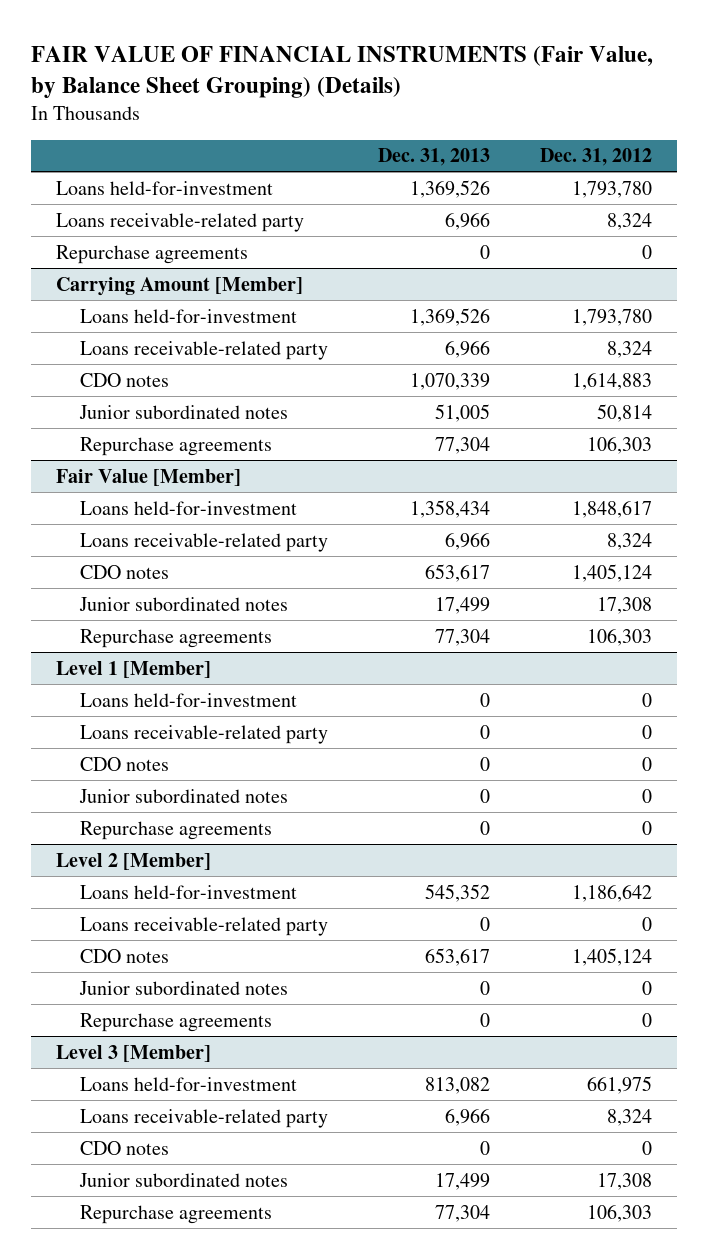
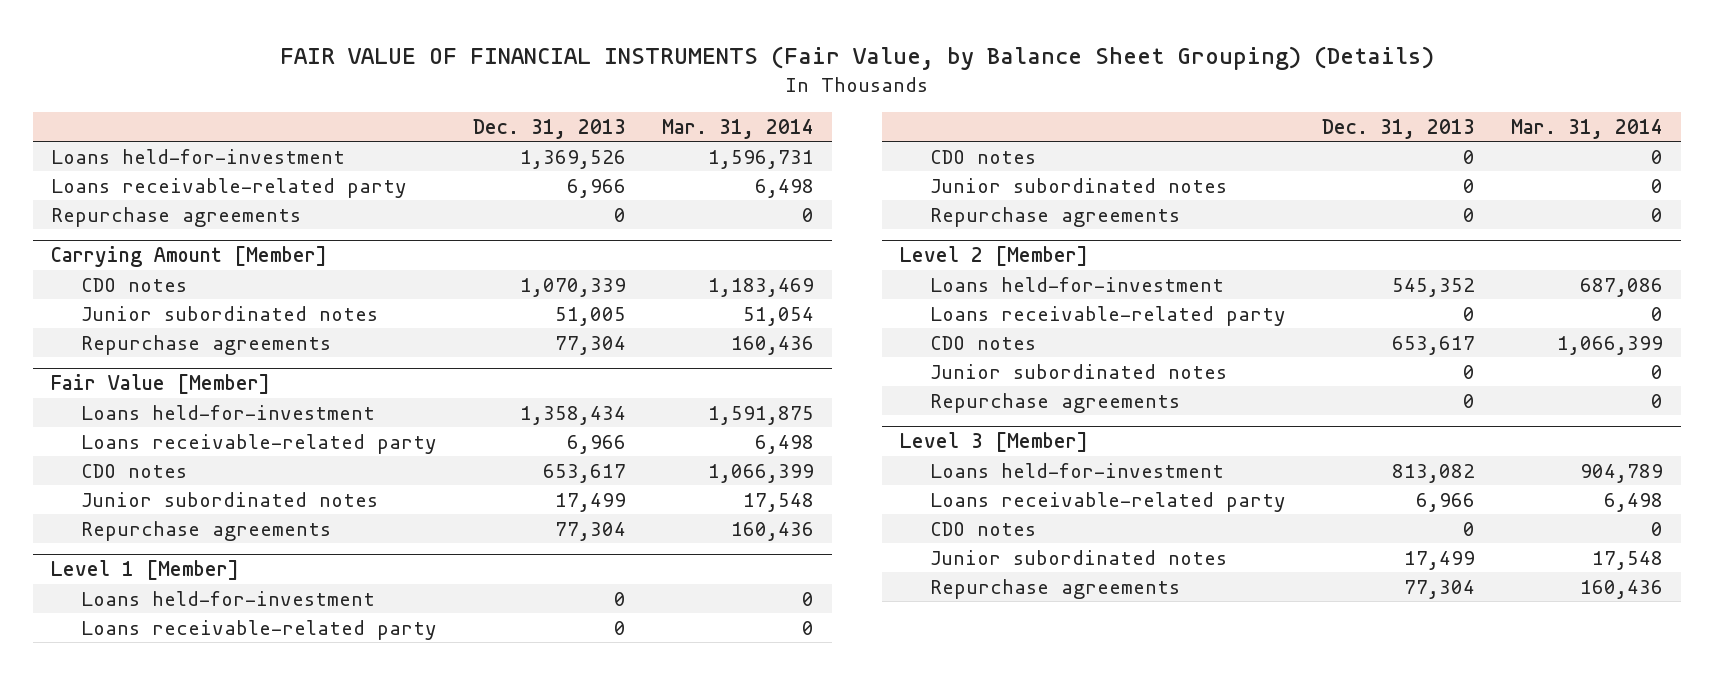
[539,148,652,167] Dec. 31, 2012 -> none
none -> [661,118,814,139] Mar. 31, 2014
[79,308,297,323] Loans held-for-investment -> none
[79,340,328,360] Loans receivable-related party -> none

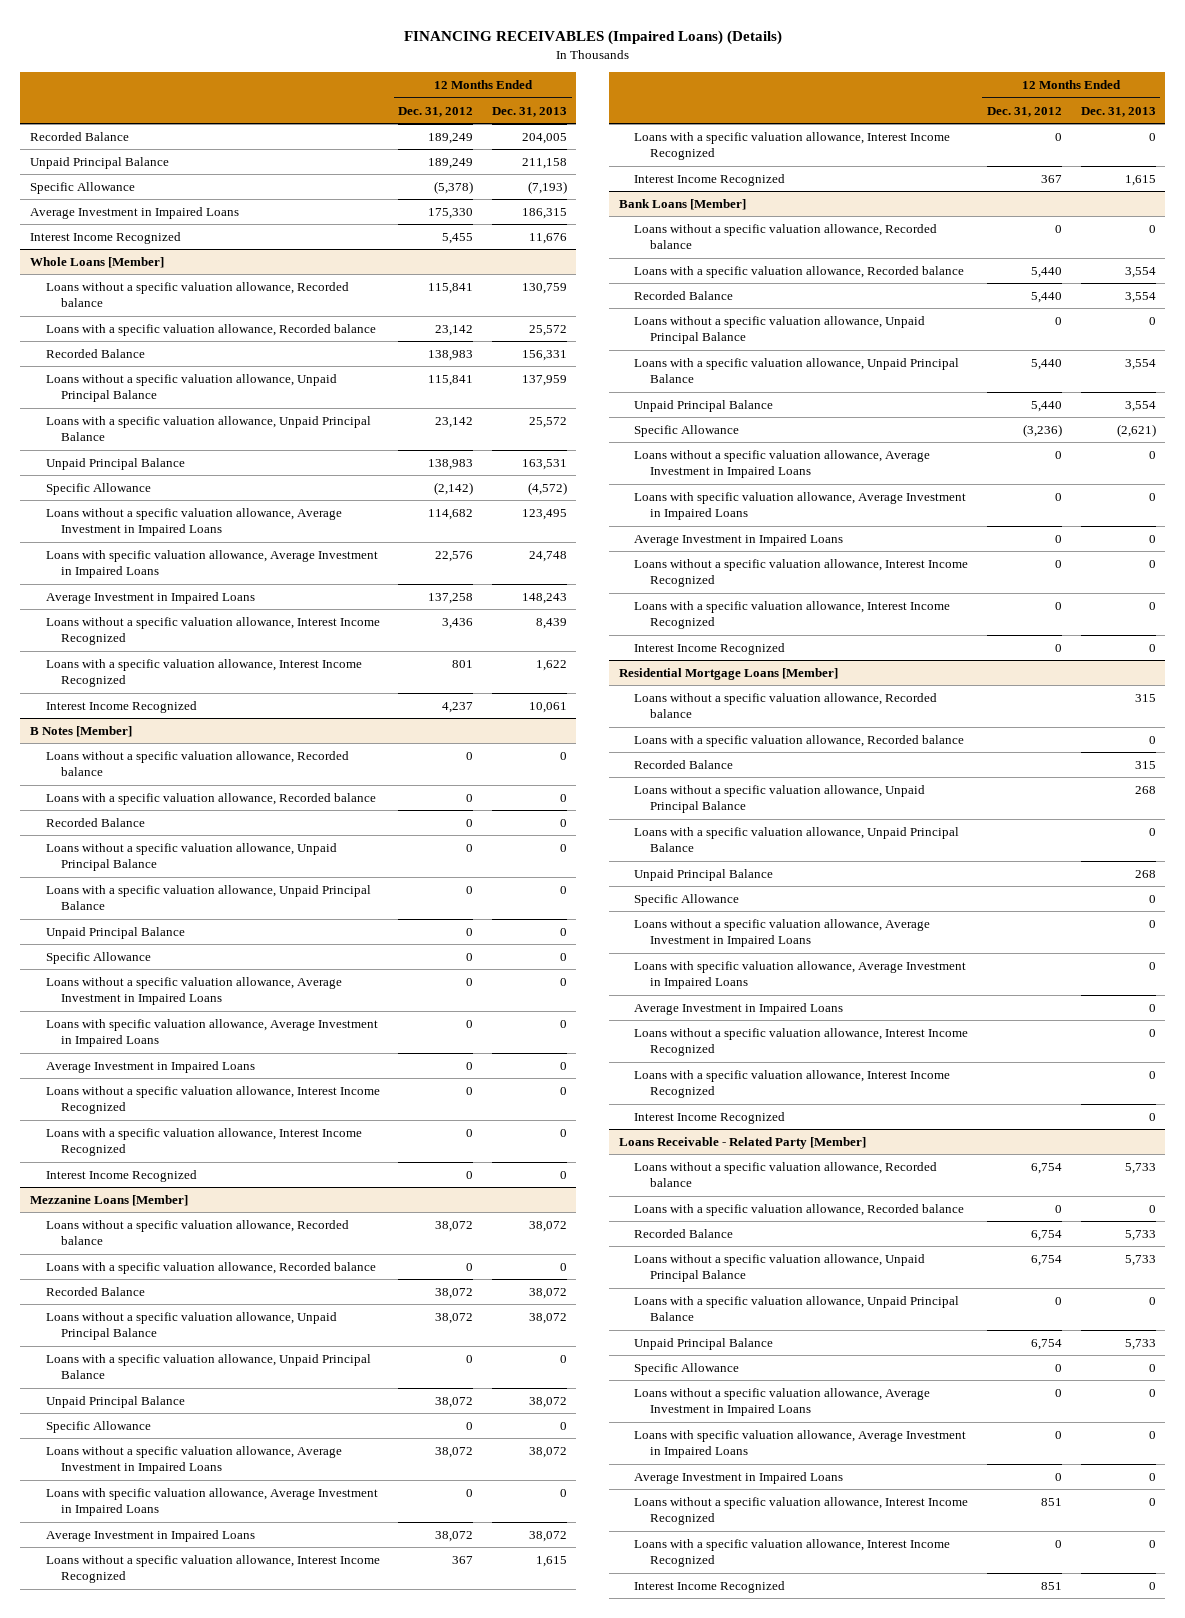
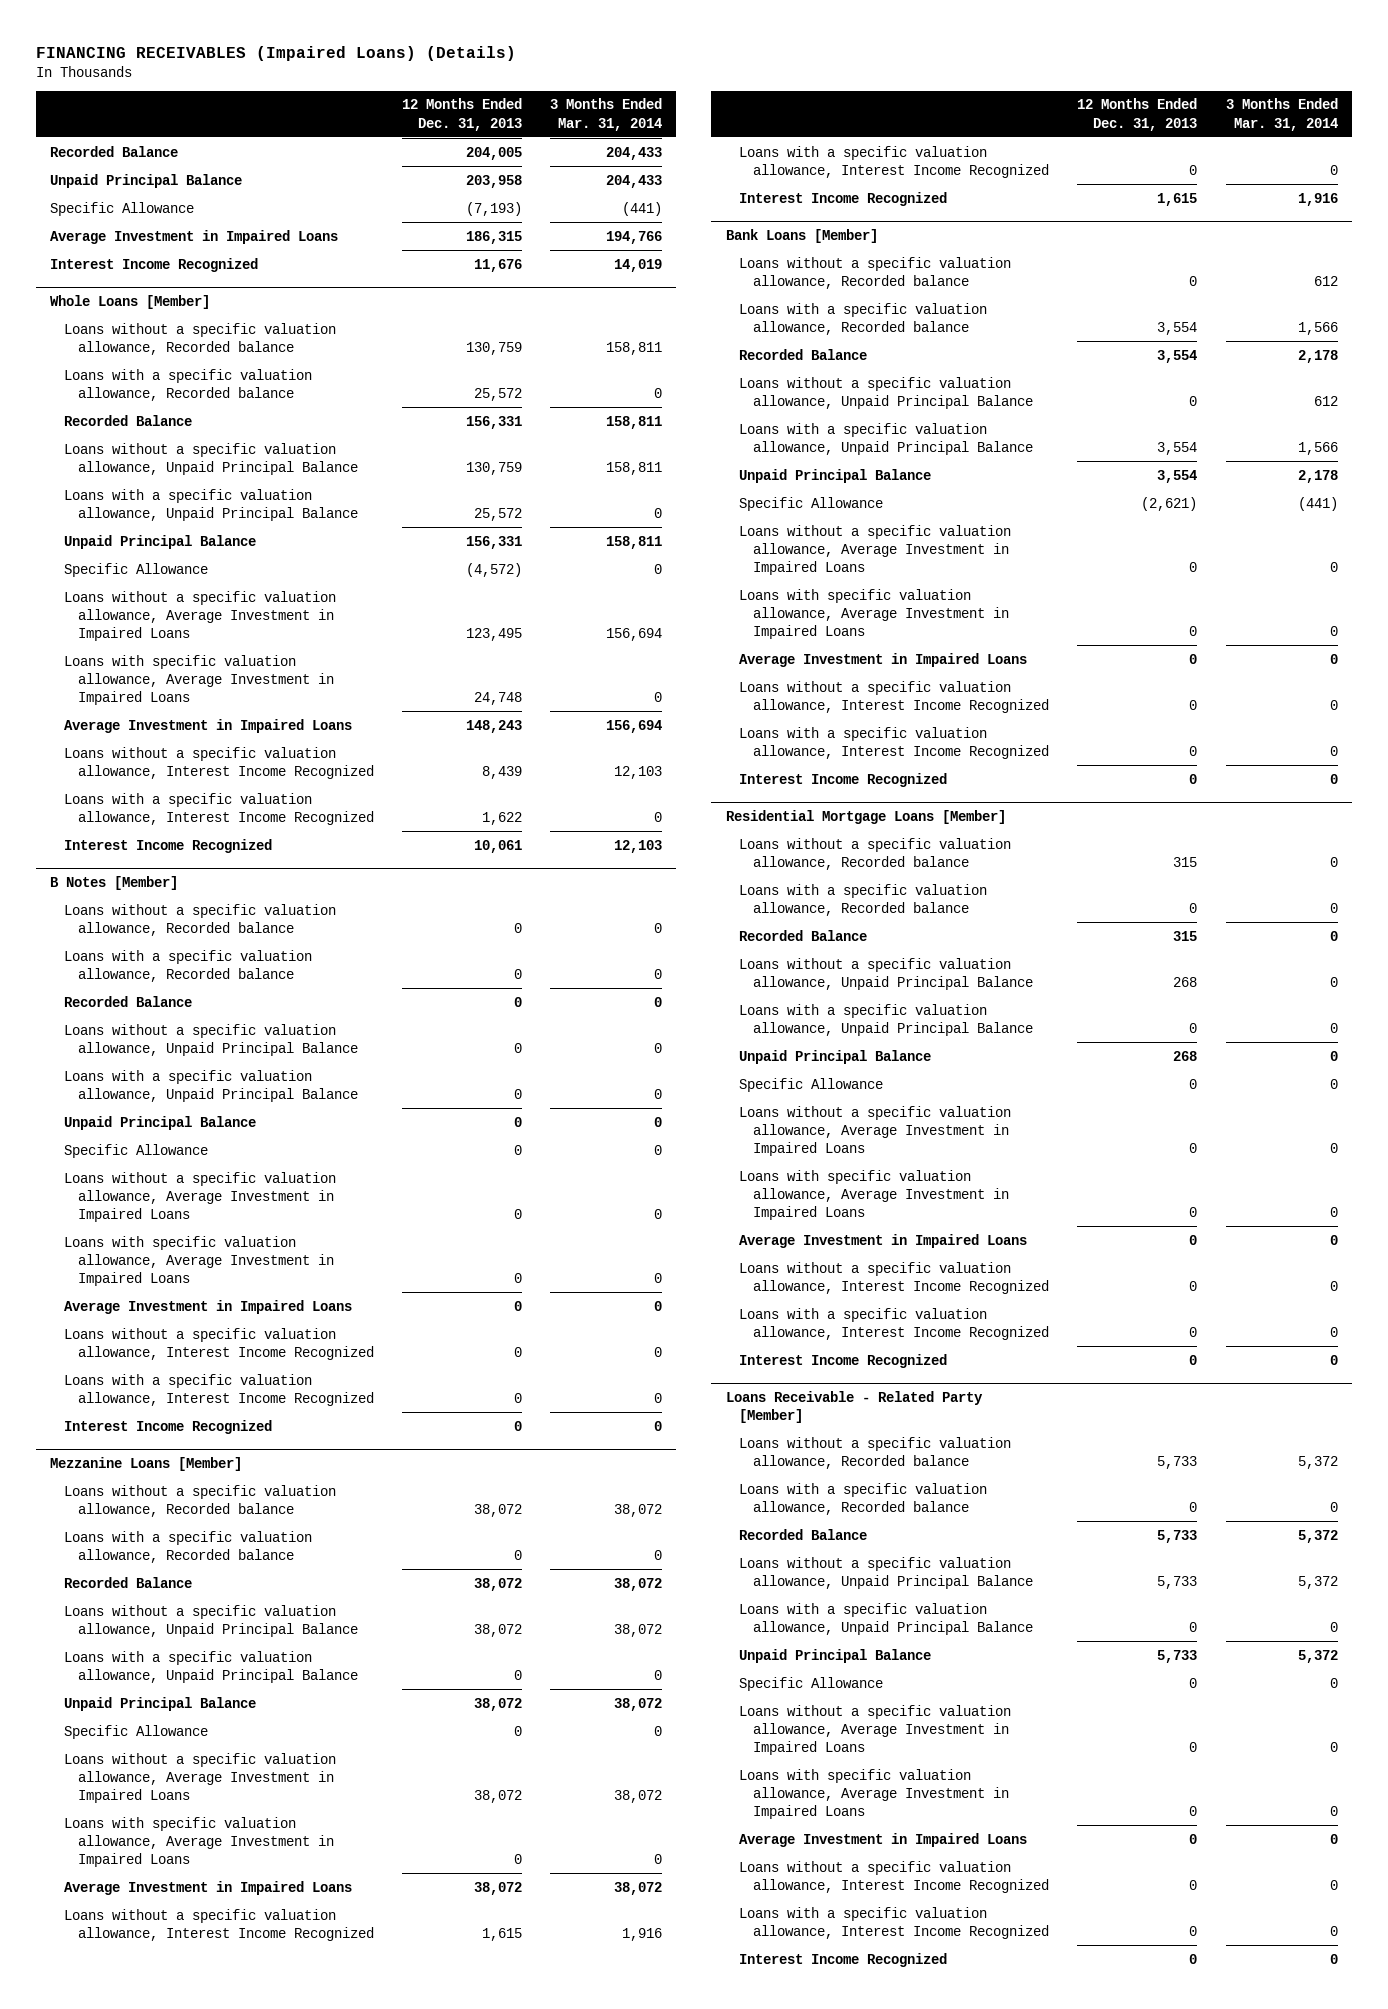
[398,106,474,117] Dec. 31, 2012 -> none
none -> [550,98,663,131] 3 Months Ended Mar. 31, 2014
[521,158,567,170] 211,158 -> [465,174,522,188] 203,958
[521,375,567,387] 137,959 -> [465,461,522,475] 130,759
[521,459,567,471] 163,531 -> [465,535,522,549] 156,331

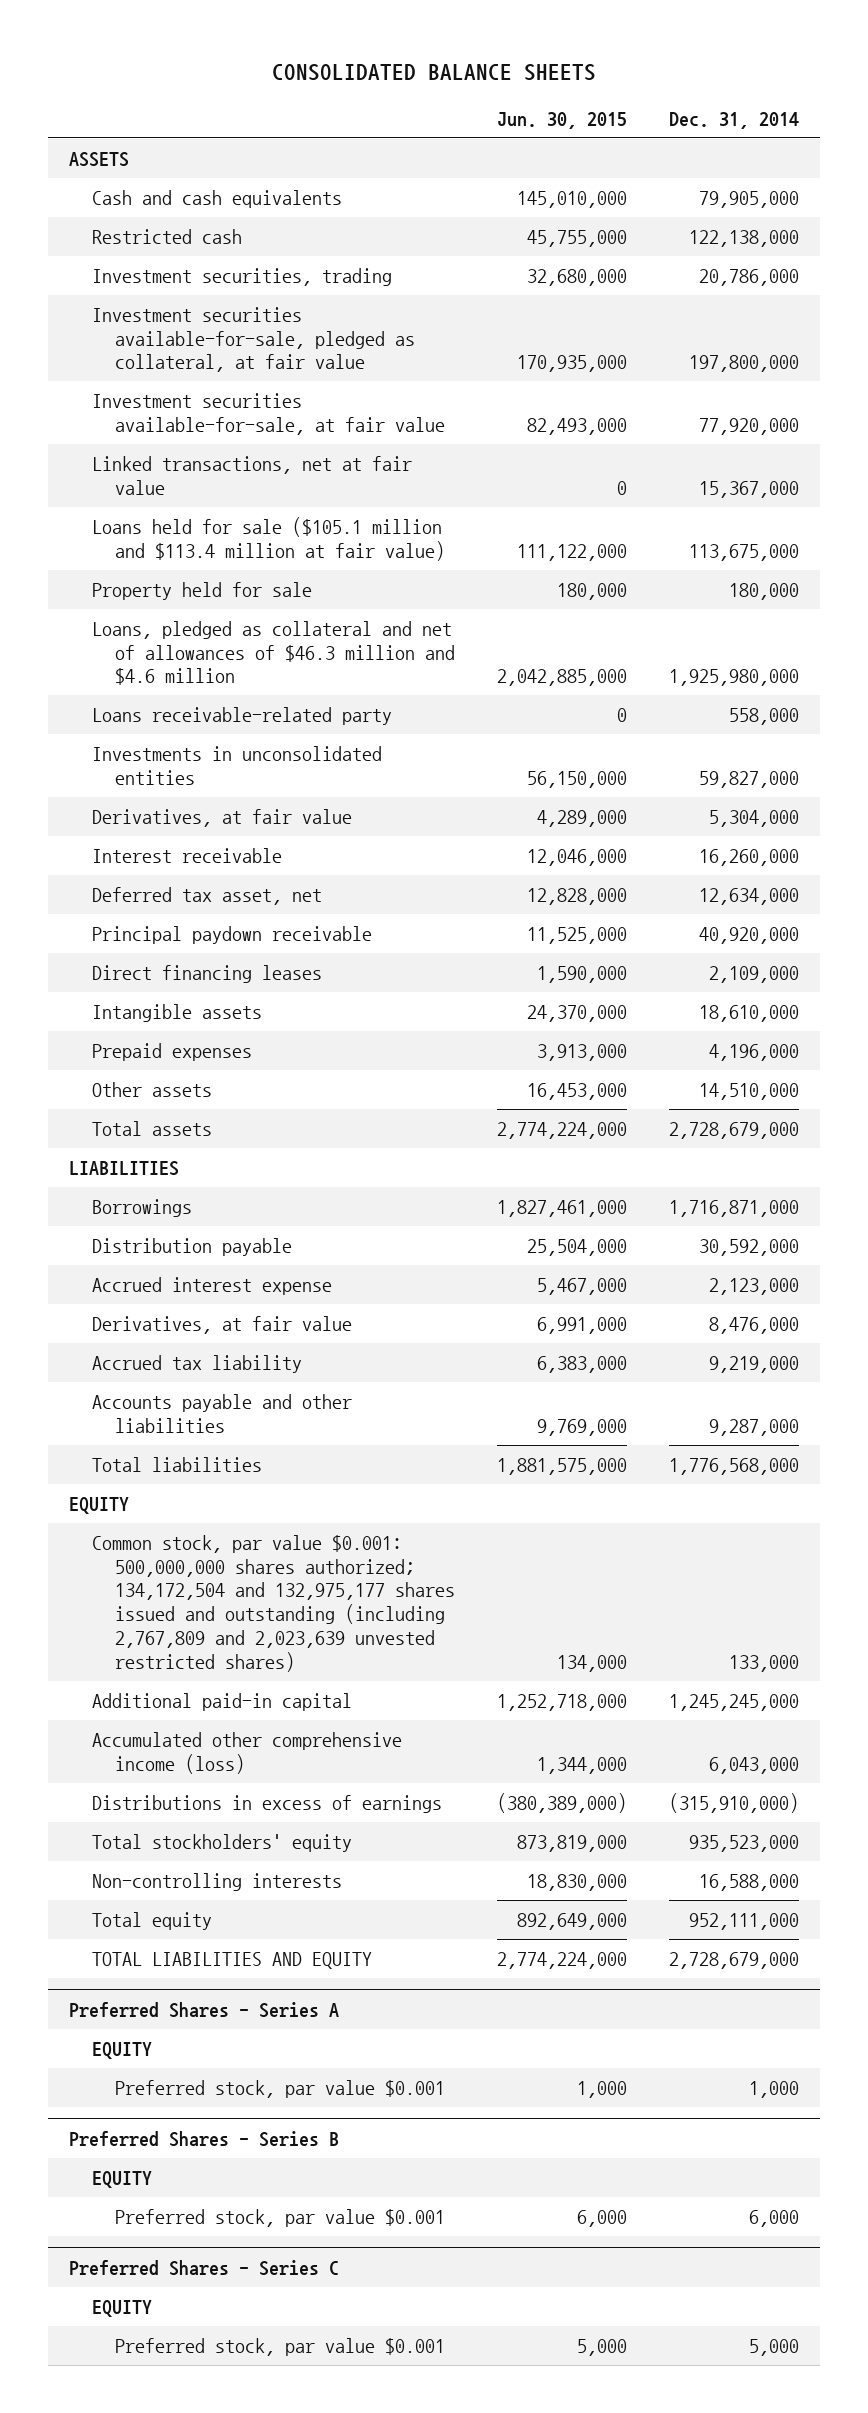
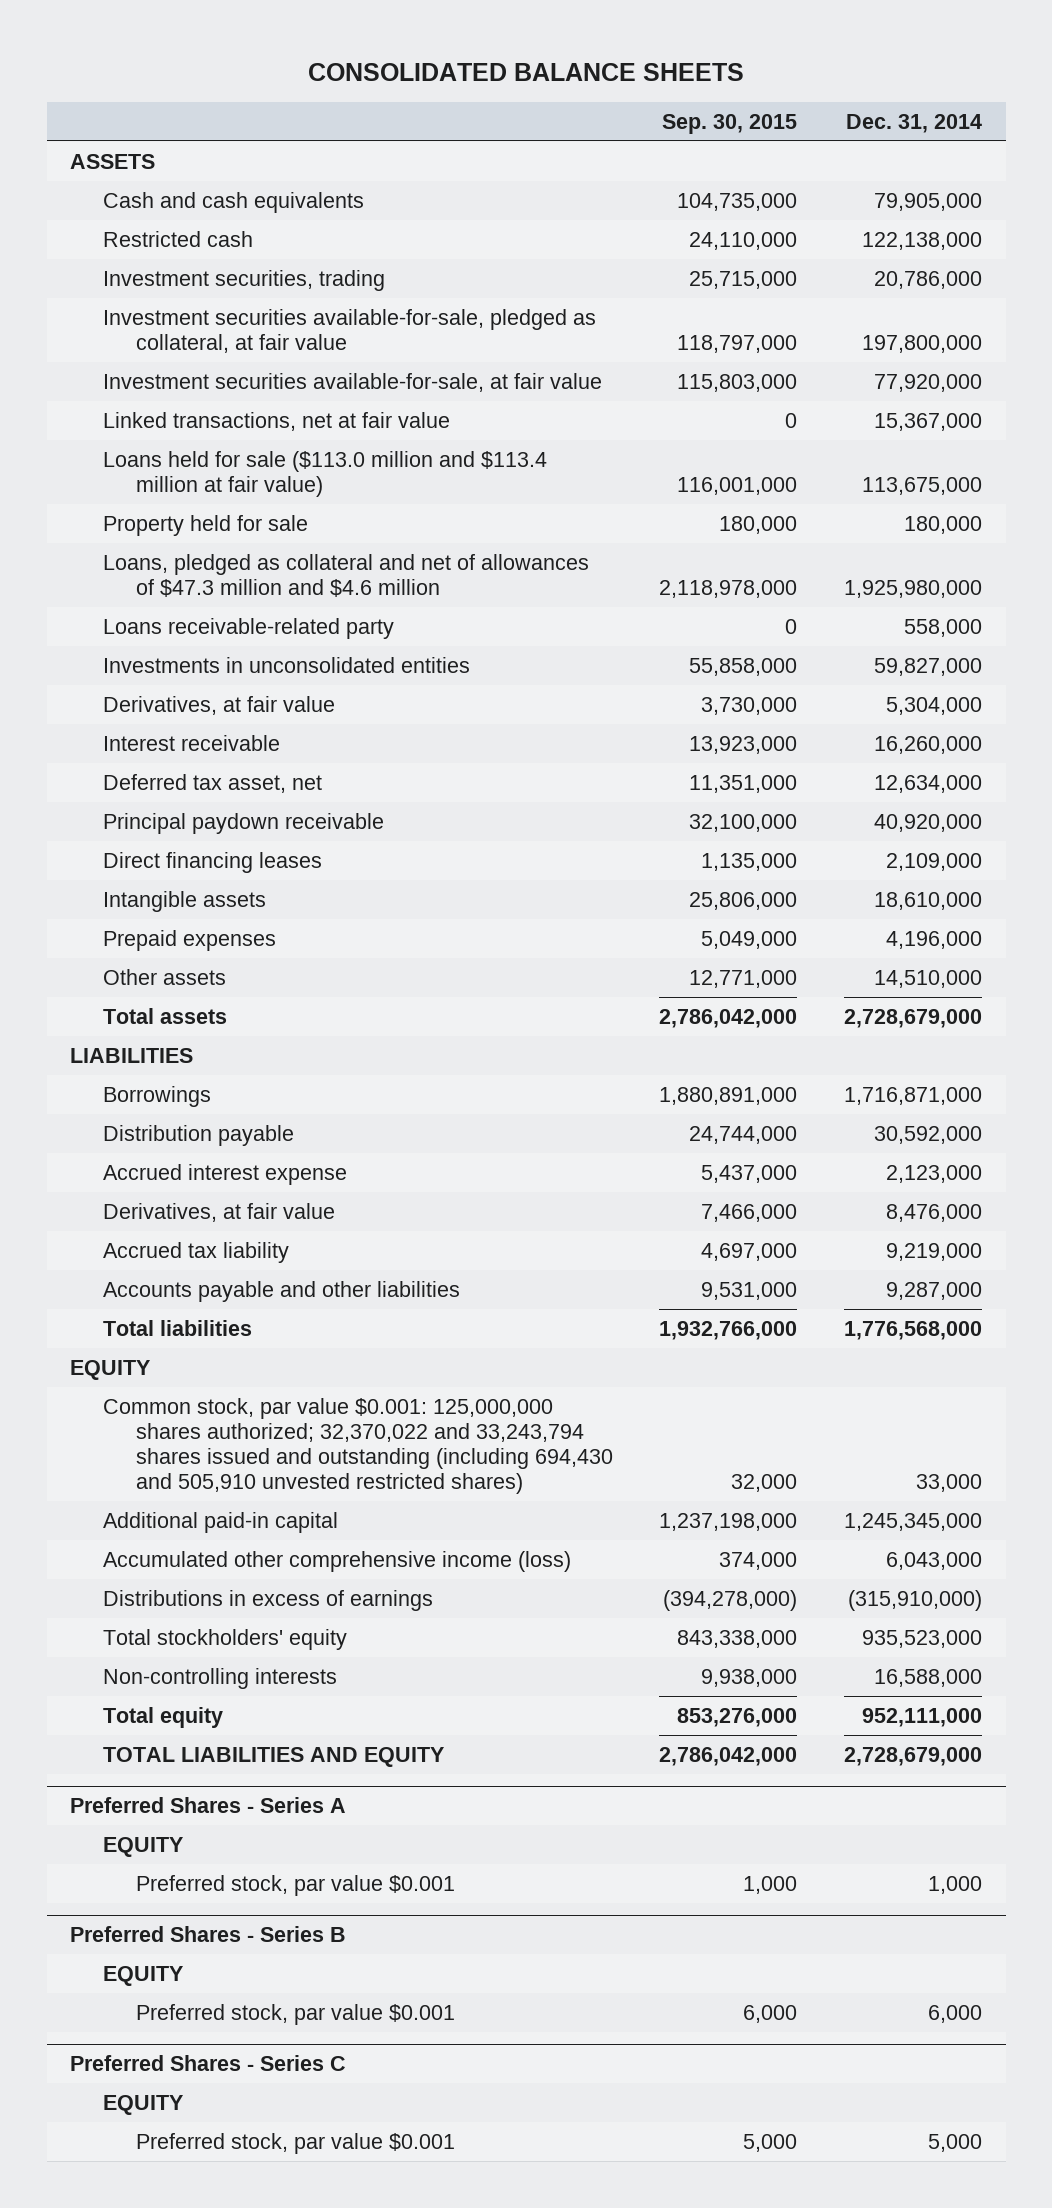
[496,111,627,129] Jun. 30, 2015 -> none
none -> [662,113,798,134] Sep. 30, 2015
[91,516,445,561] Loans held for sale ($105.1 million and $113.4 million at fair value) -> [102,450,547,498] Loans held for sale ($113.0 million and $113.4 million at fair value)
[91,620,455,686] Loans, pledged as collateral and net of allowances of $46.3 million and $4.6 million -> [102,553,589,598] Loans, pledged as collateral and net of allowances of $47.3 million and $4.6 million
[91,1534,455,1672] Common stock, par value $0.001: 500,000,000 shares authorized; 134,172,504 and 132,975,177 shares issued and outstanding (including 2,767,809 and 2,023,639 unvested restricted shares) -> [102,1397,613,1495] Common stock, par value $0.001: 125,000,000 shares authorized; 32,370,022 and 33,243,794 shares issued and outstanding (including 694,430 and 505,910 unvested restricted shares)
[729,1654,800,1672] 133,000 -> [916,1474,983,1493] 33,000
[669,1693,800,1711] 1,245,245,000 -> [844,1512,983,1531] 1,245,345,000

